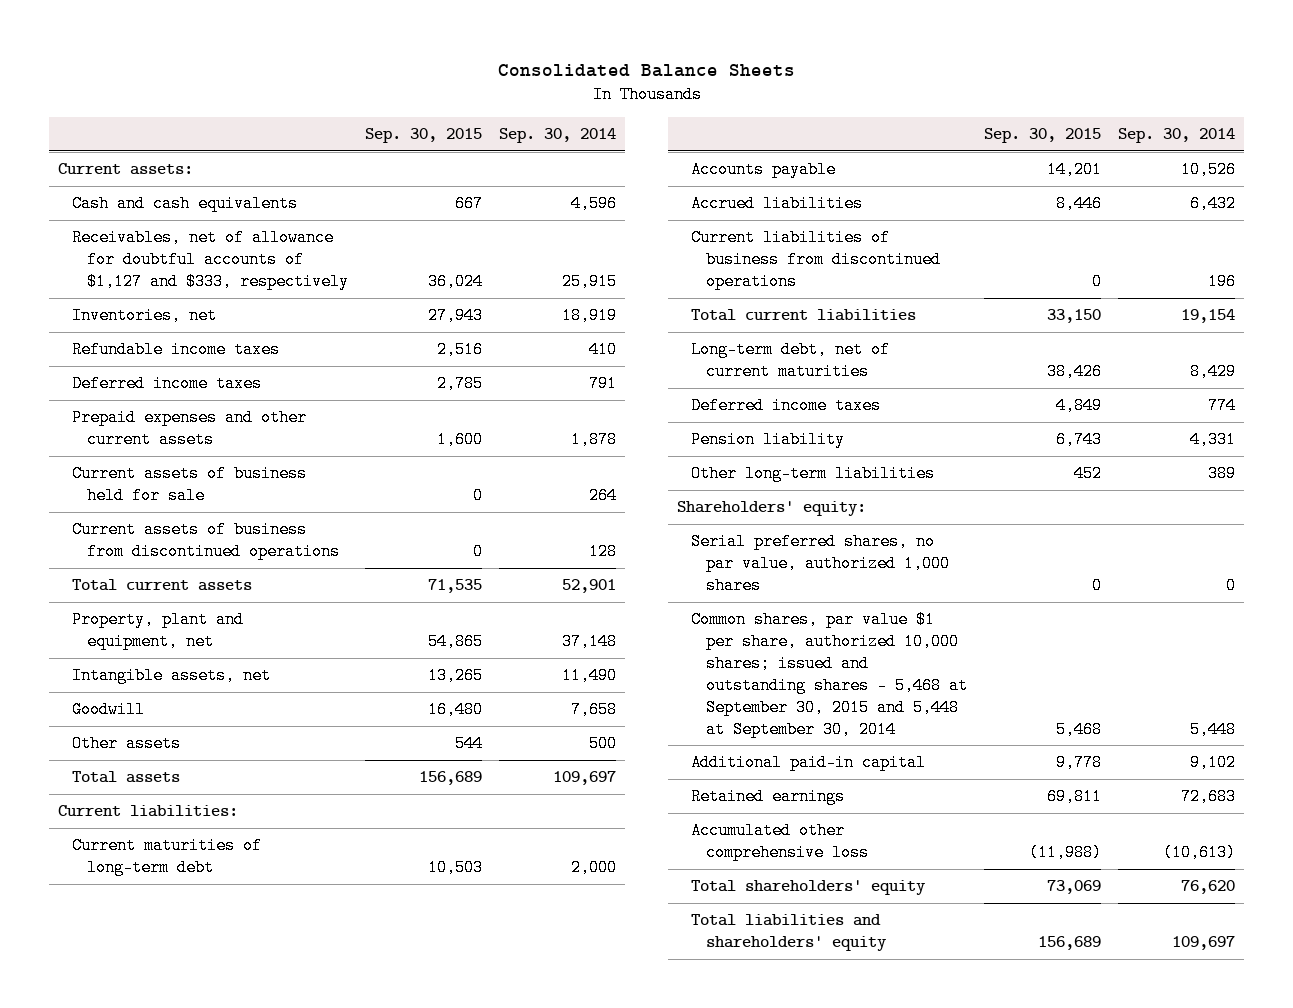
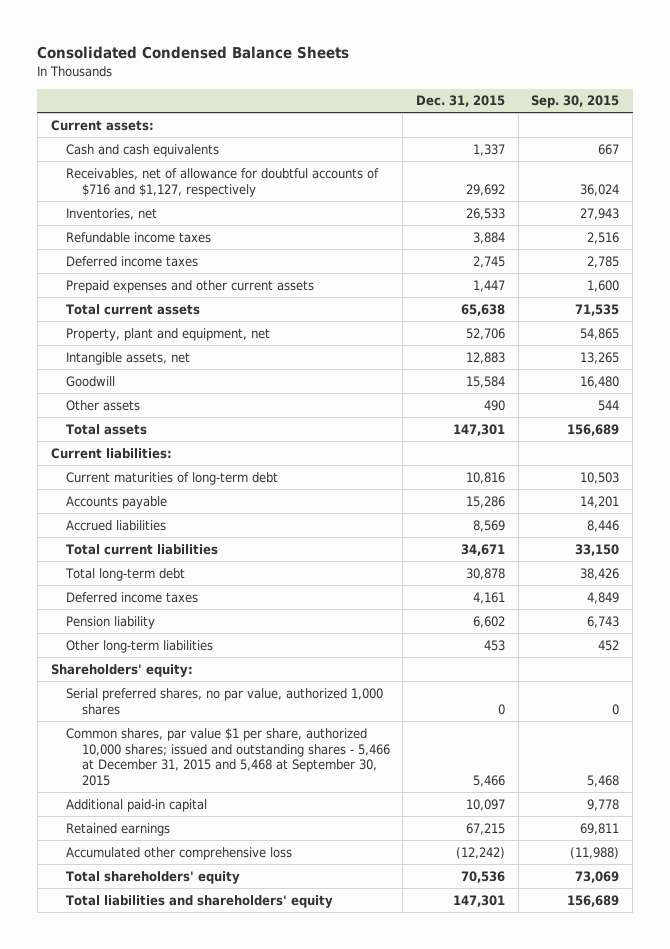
[497,63,795,77] Consolidated Balance Sheets -> [37,45,350,59] Consolidated Condensed Balance Sheets
[499,127,617,143] Sep. 30, 2014 -> none
none -> [415,95,505,108] Dec. 31, 2015
[72,229,349,290] Receivables, net of allowance for doubtful accounts of $1,127 and $333, respectively -> [66,167,380,197] Receivables, net of allowance for doubtful accounts of $716 and $1,127, respectively
[72,465,308,505] Current assets of business held for sale -> none
[72,521,340,561] Current assets of business from discontinued operations -> none
[691,229,941,290] Current liabilities of business from discontinued operations -> none
[691,341,891,381] Long-term debt, net of current maturities -> [65,567,186,581] Total long-term debt
[691,611,968,738] Common shares, par value $1 per share, authorized 10,000 shares; issued and outstanding shares - 5,468 at September 30, 2015 and 5,448 at September 30, 2014 -> [66,727,390,787] Common shares, par value $1 per share, authorized 10,000 shares; issued and outstanding shares - 5,466 at December 31, 2015 and 5,468 at September 30, 2015

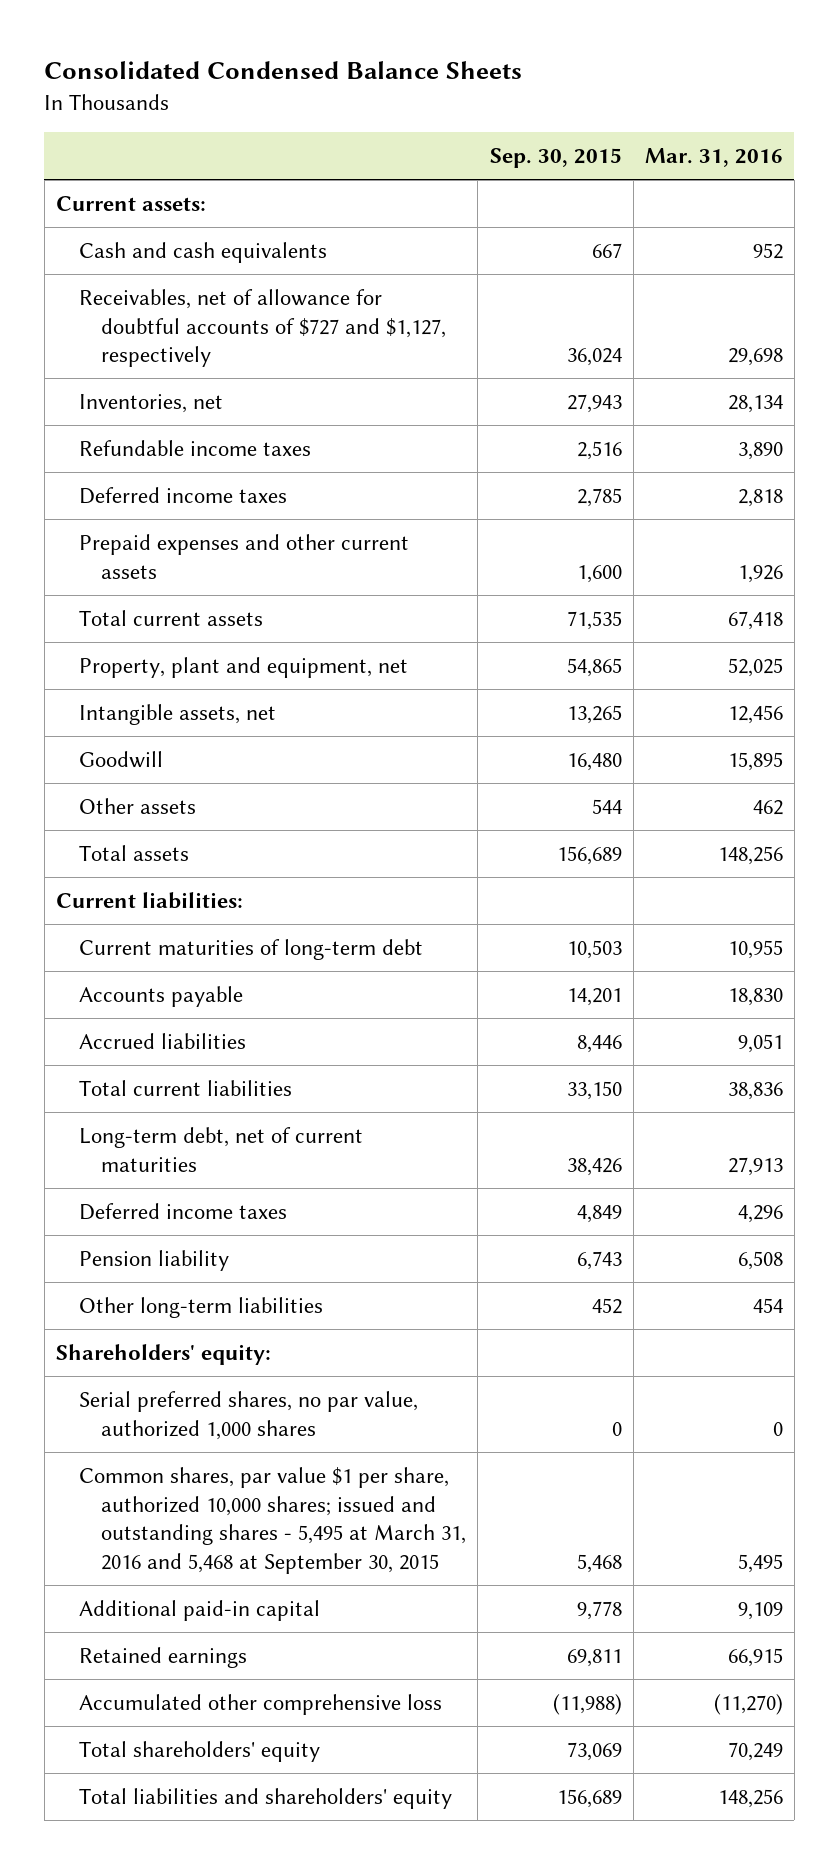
[415,95,505,108] Dec. 31, 2015 -> none
none -> [644,148,783,168] Mar. 31, 2016
[66,167,380,197] Receivables, net of allowance for doubtful accounts of $716 and $1,127, respectively -> [78,288,447,368] Receivables, net of allowance for doubtful accounts of $727 and $1,127, respectively
[65,567,186,581] Total long-term debt -> [78,1126,363,1172] Long-term debt, net of current maturities
[66,727,390,787] Common shares, par value $1 per share, authorized 10,000 shares; issued and outstanding shares - 5,466 at December 31, 2015 and 5,468 at September 30, 2015 -> [78,1466,467,1575] Common shares, par value $1 per share, authorized 10,000 shares; issued and outstanding shares - 5,495 at March 31, 2016 and 5,468 at September 30, 2015

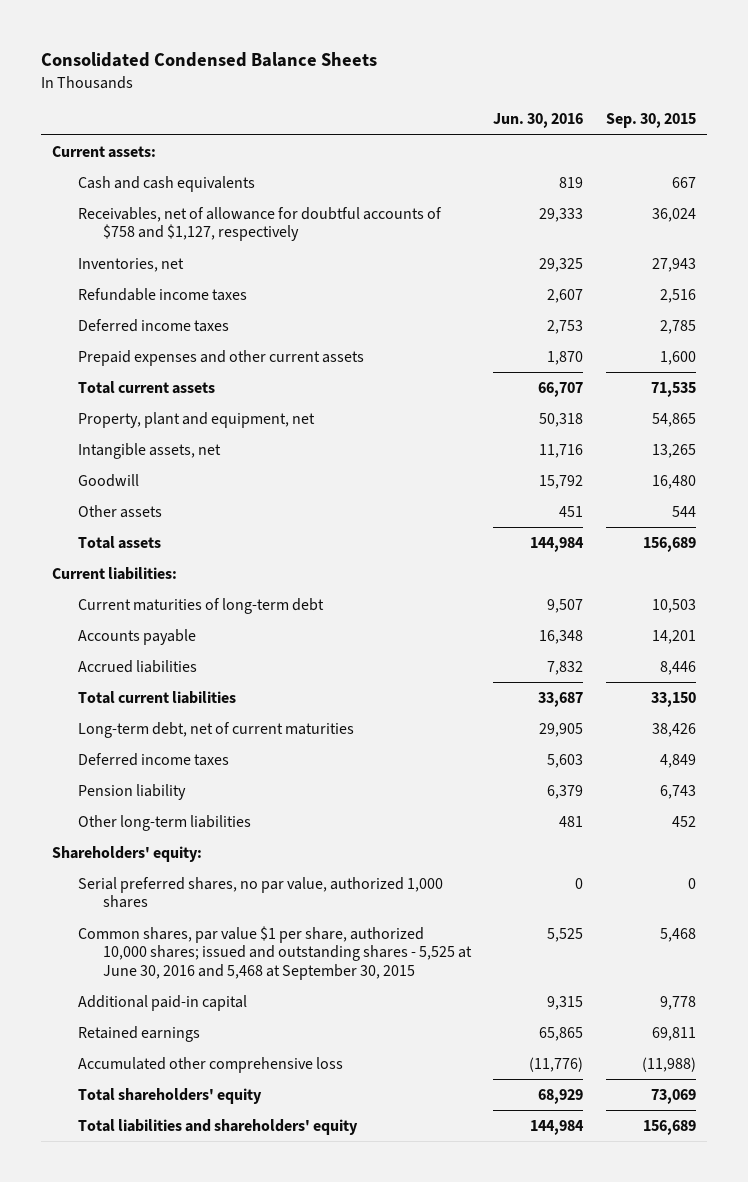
[644,148,783,168] Mar. 31, 2016 -> none
none -> [493,113,584,129] Jun. 30, 2016
[78,288,447,368] Receivables, net of allowance for doubtful accounts of $727 and $1,127, respectively -> [77,206,442,242] Receivables, net of allowance for doubtful accounts of $758 and $1,127, respectively
[78,1466,467,1575] Common shares, par value $1 per share, authorized 10,000 shares; issued and outstanding shares - 5,495 at March 31, 2016 and 5,468 at September 30, 2015 -> [77,925,473,981] Common shares, par value $1 per share, authorized 10,000 shares; issued and outstanding shares - 5,525 at June 30, 2016 and 5,468 at September 30, 2015

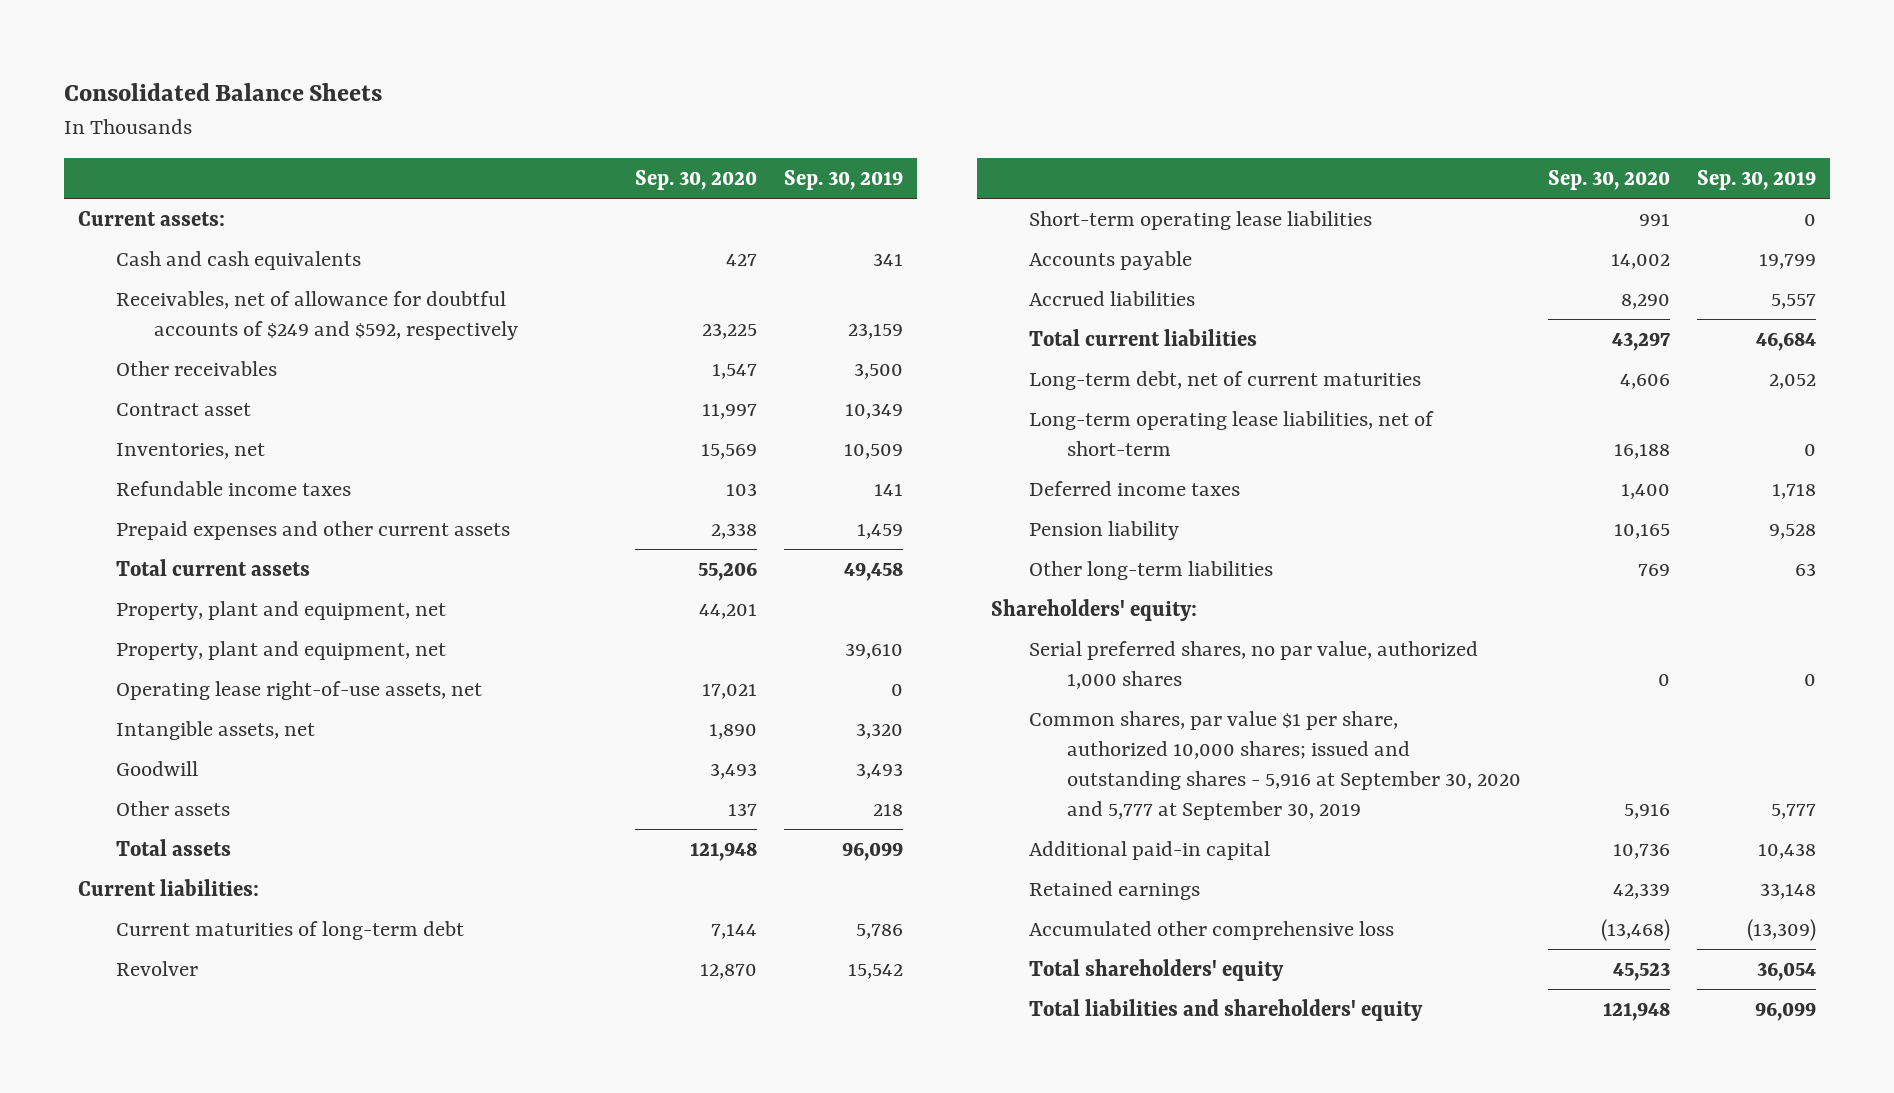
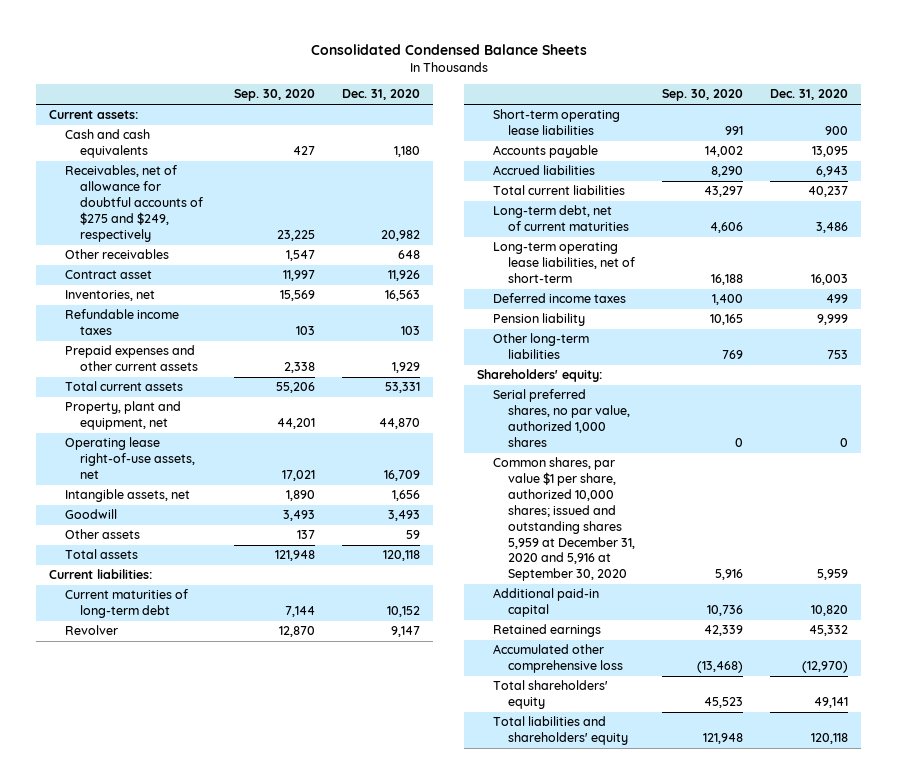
[64,83,383,102] Consolidated Balance Sheets -> [310,44,587,56] Consolidated Condensed Balance Sheets
[784,169,904,190] Sep. 30, 2019 -> none
none -> [341,89,420,101] Dec. 31, 2020
[115,290,518,340] Receivables, net of allowance for doubtful accounts of $249 and $592, respectively -> [64,165,204,242] Receivables, net of allowance for doubtful accounts of $275 and $249, respectively
[115,640,446,660] Property, plant and equipment, net -> none
[1028,710,1521,820] Common shares, par value $1 per share, authorized 10,000 shares; issued and outstanding shares - 5,916 at September 30, 2020 and 5,777 at September 30, 2019 -> [492,457,636,582] Common shares, par value $1 per share, authorized 10,000 shares; issued and outstanding shares 5,959 at December 31, 2020 and 5,916 at September 30, 2020

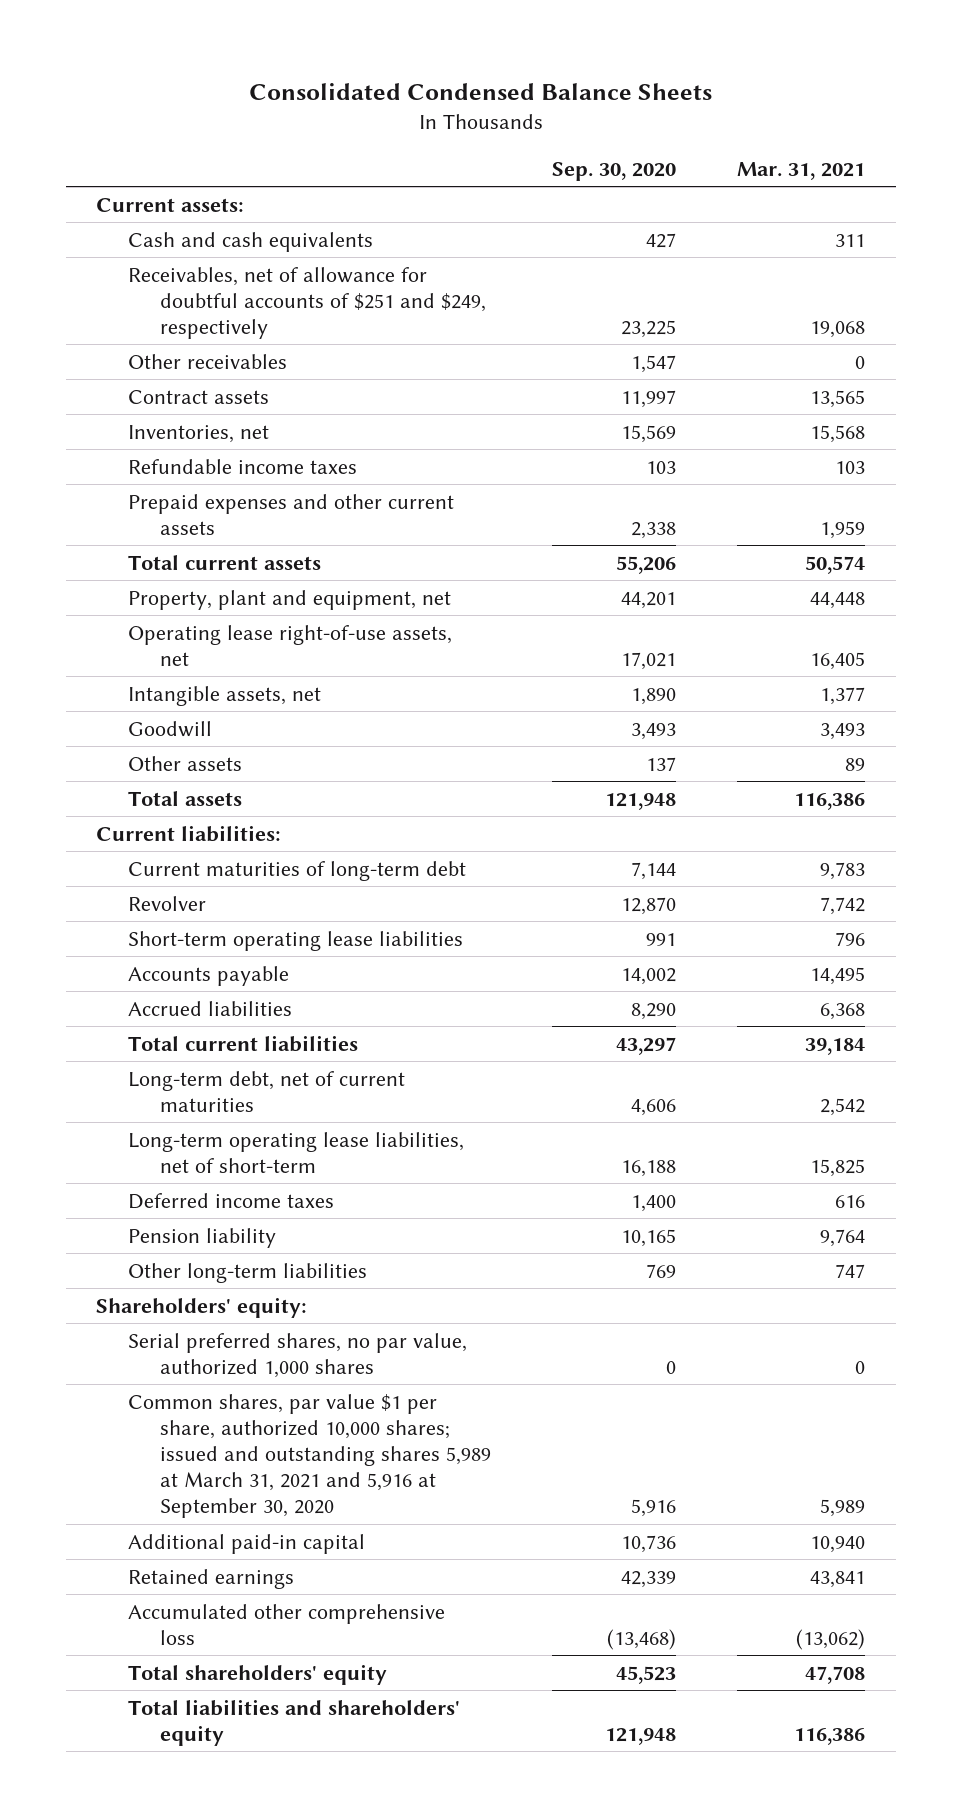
[341,89,420,101] Dec. 31, 2020 -> none
none -> [737,161,866,180] Mar. 31, 2021
[64,165,204,242] Receivables, net of allowance for doubtful accounts of $275 and $249, respectively -> [128,266,487,339] Receivables, net of allowance for doubtful accounts of $251 and $249, respectively
[64,270,152,280] Contract asset -> [128,389,270,404] Contract assets
[492,457,636,582] Common shares, par value $1 per share, authorized 10,000 shares; issued and outstanding shares 5,959 at December 31, 2020 and 5,916 at September 30, 2020 -> [128,1393,492,1519] Common shares, par value $1 per share, authorized 10,000 shares; issued and outstanding shares 5,989 at March 31, 2021 and 5,916 at September 30, 2020

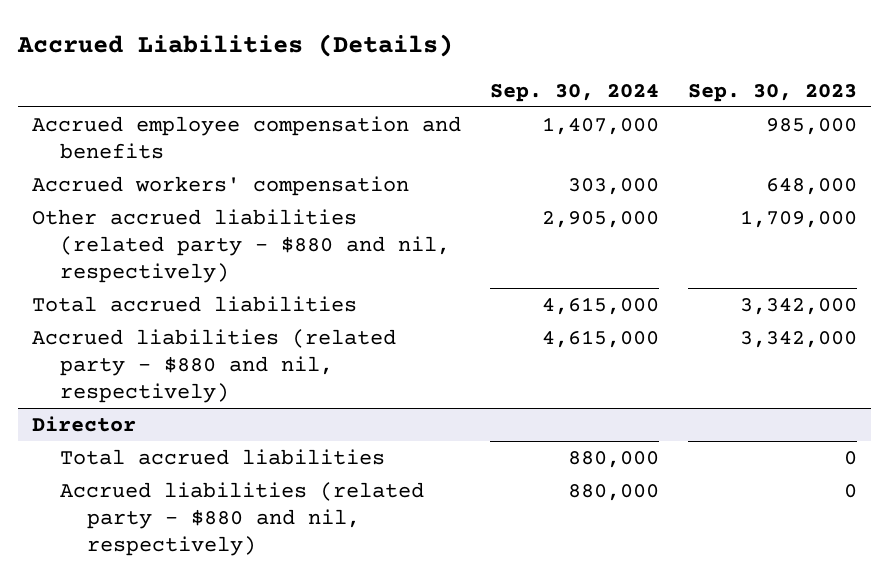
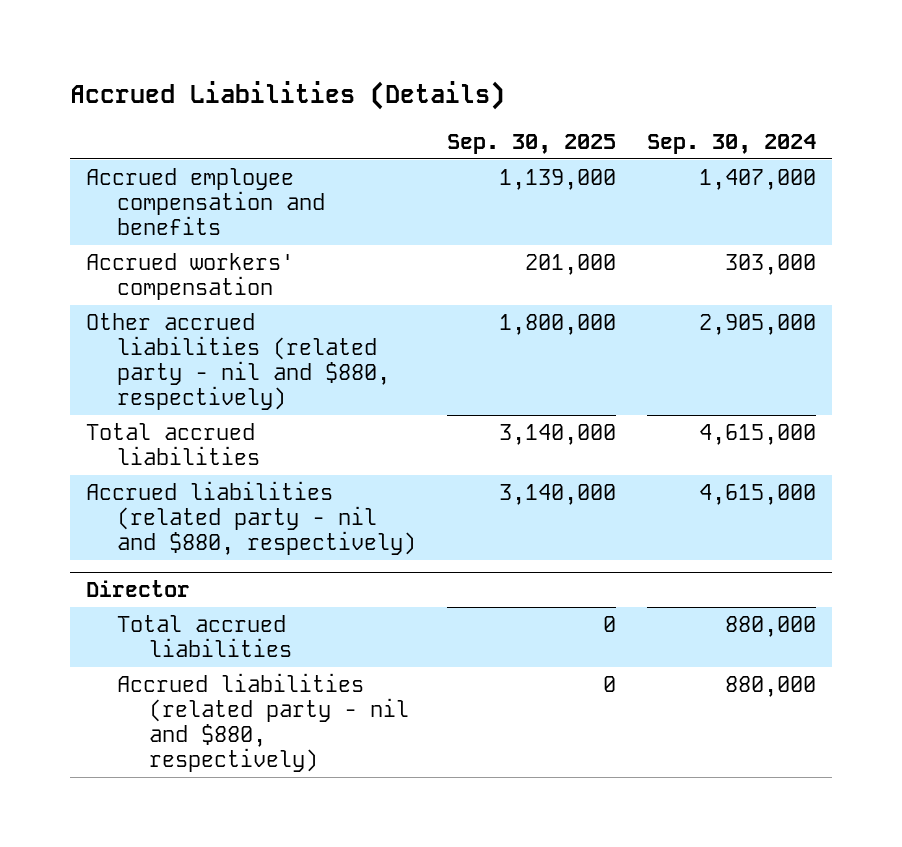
[687,83,857,102] Sep. 30, 2023 -> none
none -> [447,133,617,154] Sep. 30, 2025
[32,208,450,283] Other accrued liabilities (related party - $880 and nil, respectively) -> [85,312,391,411] Other accrued liabilities (related party - nil and $880, respectively)
[32,328,397,403] Accrued liabilities (related party - $880 and nil, respectively) -> [85,480,417,556] Accrued liabilities (related party - nil and $880, respectively)
[59,481,424,556] Accrued liabilities (related party - $880 and nil, respectively) -> [117,672,410,773] Accrued liabilities (related party - nil and $880, respectively)

